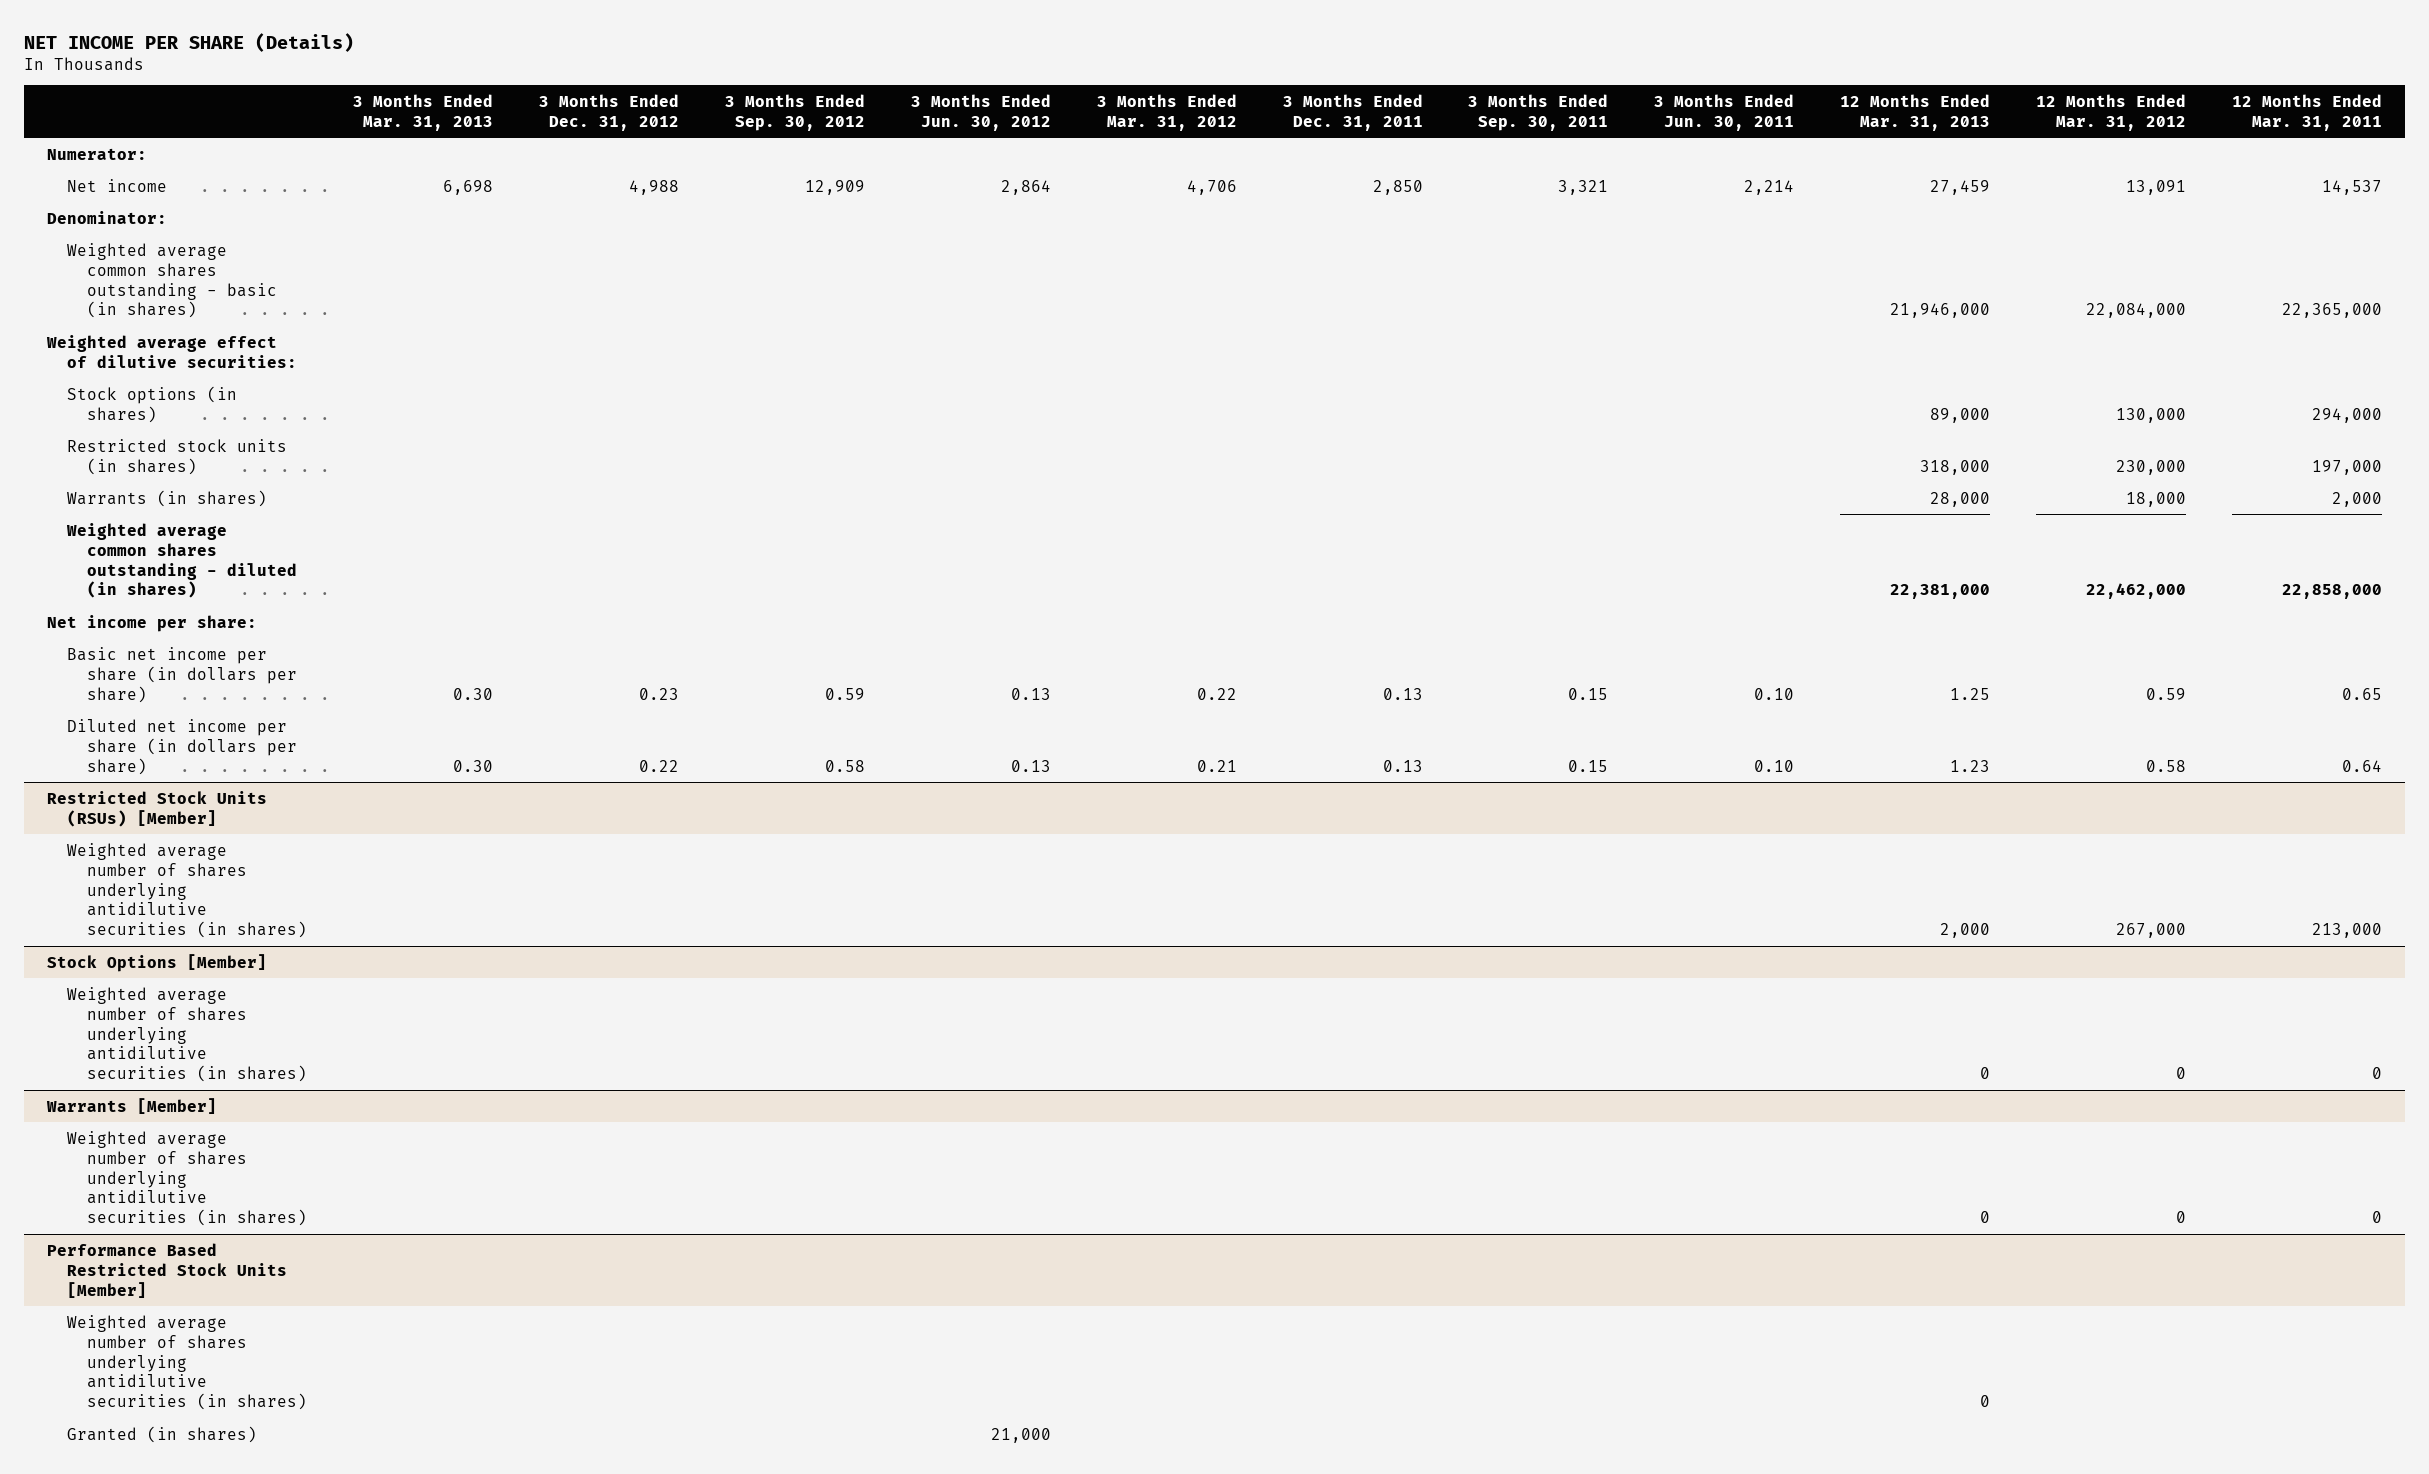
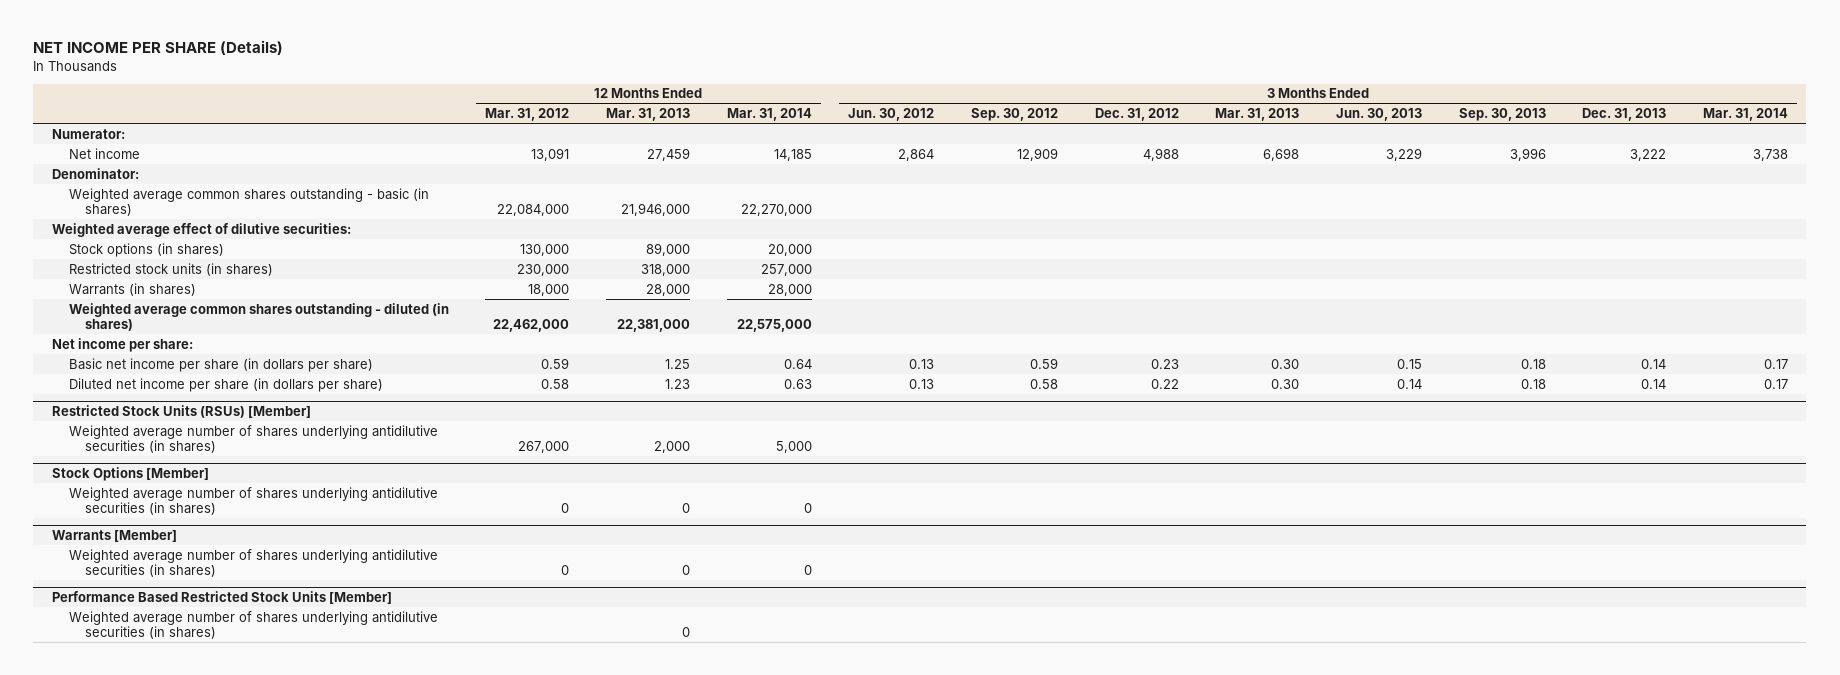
[1096,93,1237,131] 3 Months Ended Mar. 31, 2012 -> none
[1282,93,1423,131] 3 Months Ended Dec. 31, 2011 -> none
[1468,93,1609,131] 3 Months Ended Sep. 30, 2011 -> none
[1654,93,1795,131] 3 Months Ended Jun. 30, 2011 -> none
[2231,93,2382,131] 12 Months Ended Mar. 31, 2011 -> none
none -> [726,107,812,121] Mar. 31, 2014
none -> [1336,107,1423,121] Jun. 30, 2013
none -> [1458,107,1546,121] Sep. 30, 2013
none -> [1582,107,1667,121] Dec. 31, 2013
none -> [1703,107,1789,121] Mar. 31, 2014
[67,1425,258,1443] Granted (in shares) -> none

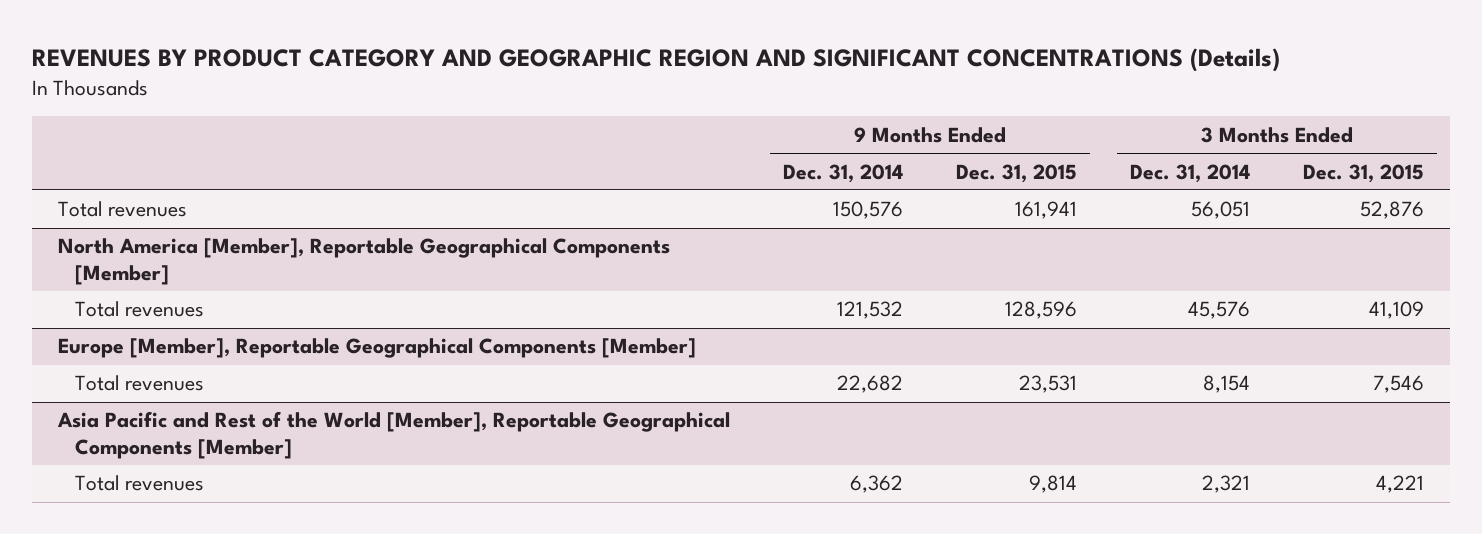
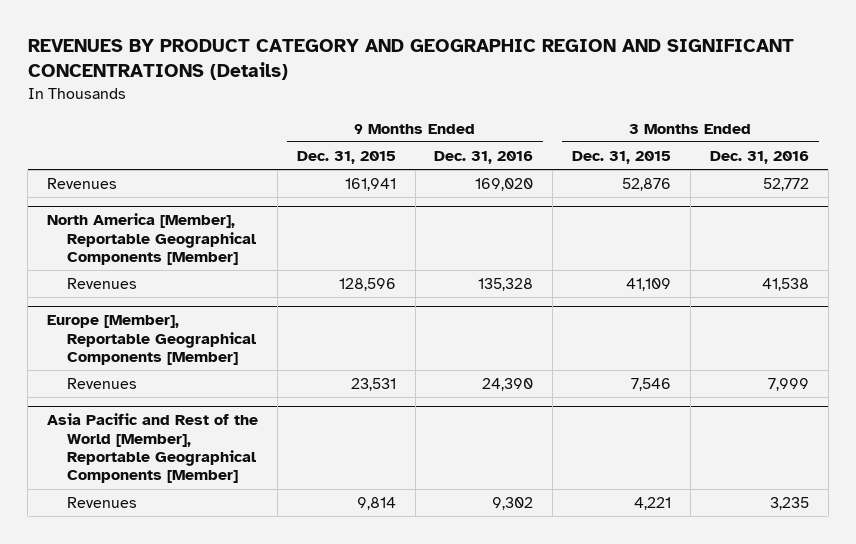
[783,163,904,183] Dec. 31, 2014 -> none
[1129,163,1250,183] Dec. 31, 2014 -> none
none -> [434,151,534,165] Dec. 31, 2016
none -> [709,151,809,165] Dec. 31, 2016
[58,201,188,218] Total revenues -> [47,178,118,190] Revenues
[74,301,204,318] Total revenues -> [66,278,137,290] Revenues
[74,375,204,392] Total revenues -> [66,378,137,390] Revenues
[74,475,204,492] Total revenues -> [66,497,137,509] Revenues

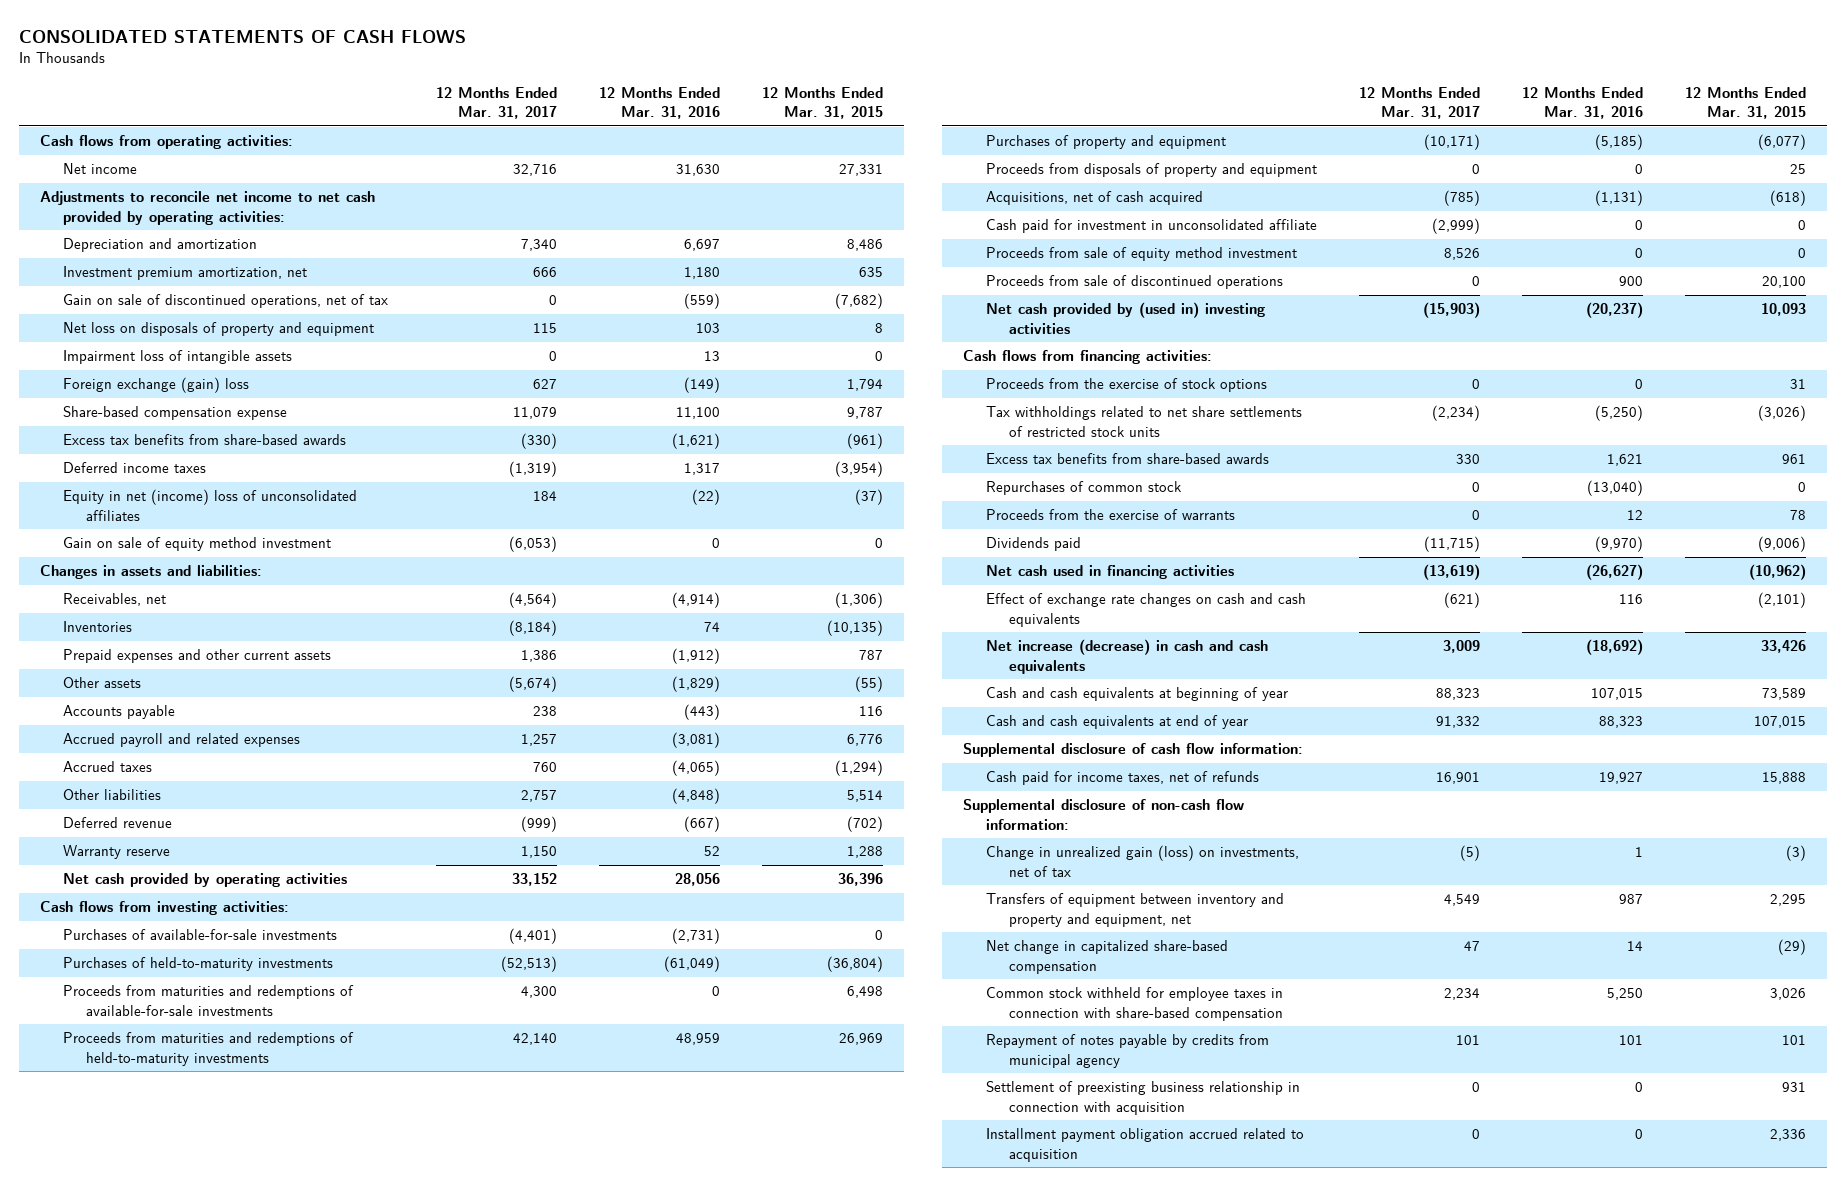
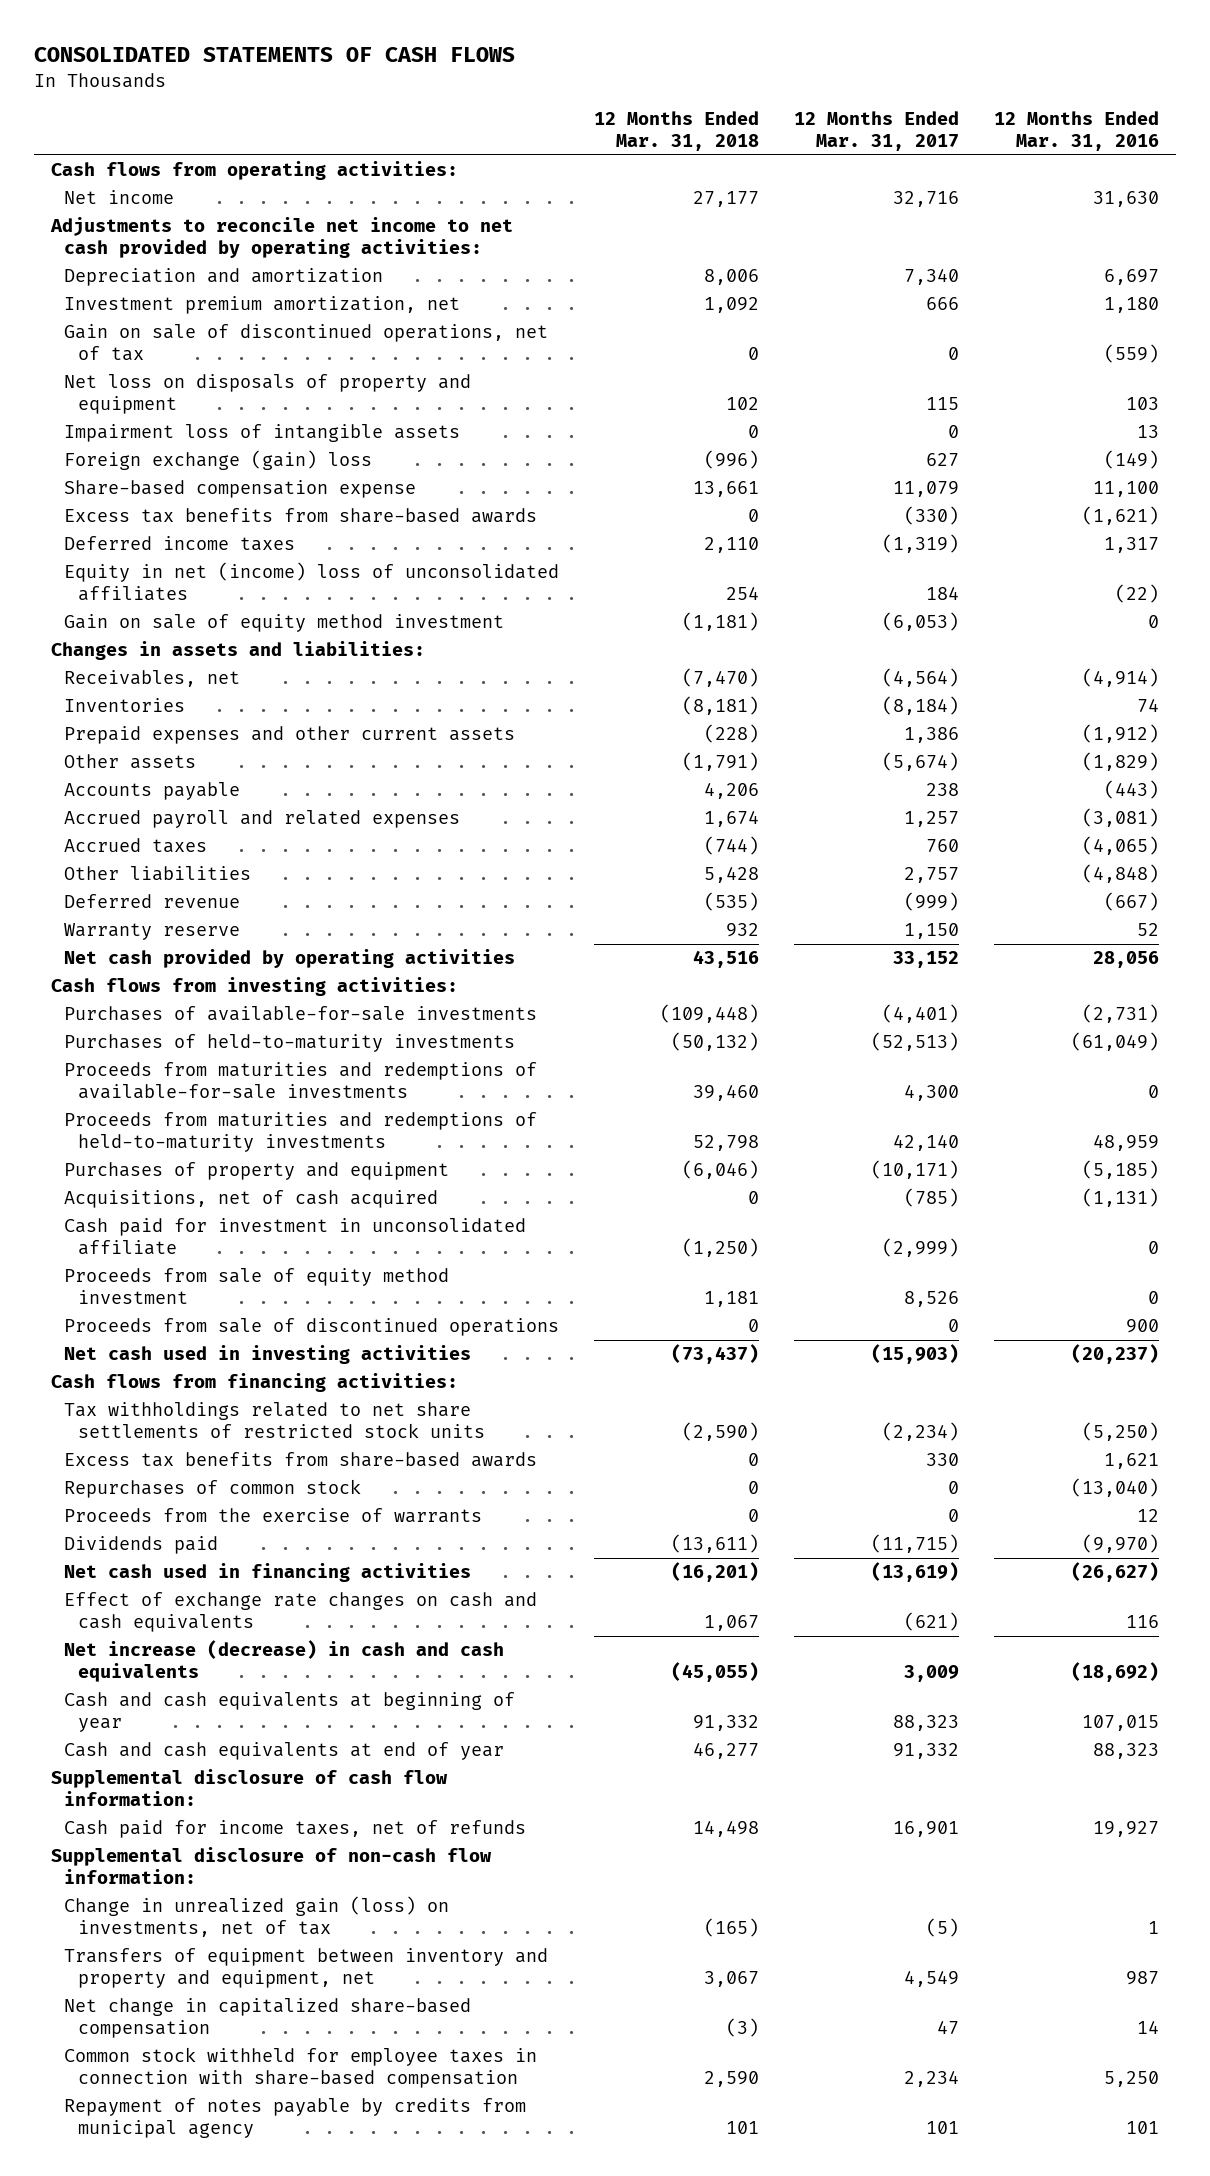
[762,86,884,119] 12 Months Ended Mar. 31, 2015 -> none
none -> [594,111,760,152] 12 Months Ended Mar. 31, 2018
[985,163,1317,178] Proceeds from disposals of property and equipment -> none
[985,302,1265,334] Net cash provided by (used in) investing activities -> [64,1345,472,1365] Net cash used in investing activities
[985,378,1267,393] Proceeds from the exercise of stock options -> none
[985,1081,1300,1115] Settlement of preexisting business relationship in connection with acquisition -> none
[985,1128,1304,1162] Installment payment obligation accrued related to acquisition -> none

